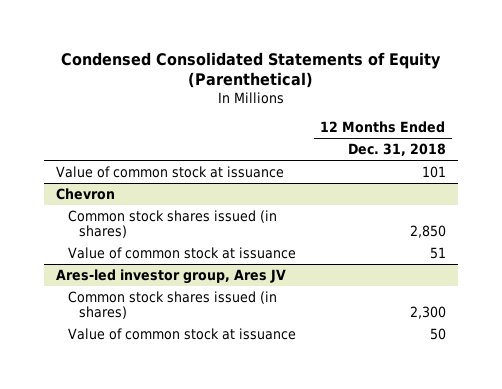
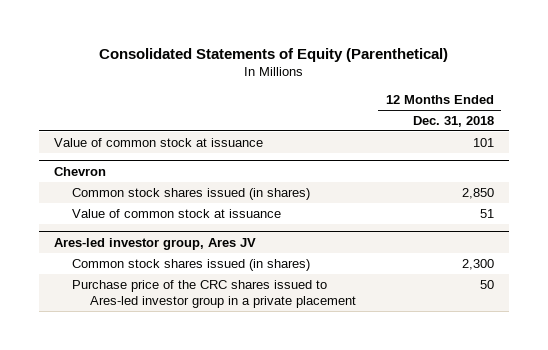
[61,51,442,89] Condensed Consolidated Statements of Equity (Parenthetical) -> [98,48,448,63] Consolidated Statements of Equity (Parenthetical)
[67,327,296,340] Value of common stock at issuance -> none
none -> [71,279,356,308] Purchase price of the CRC shares issued to Ares-led investor group in a private placement

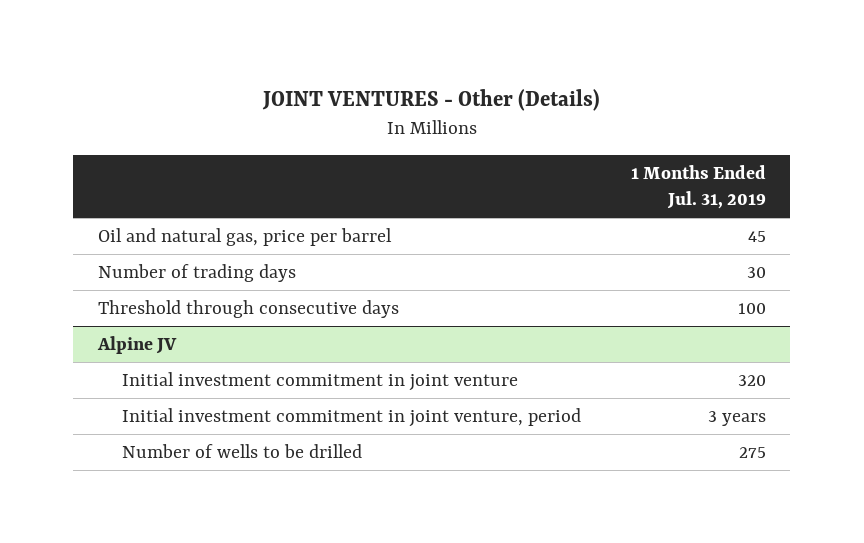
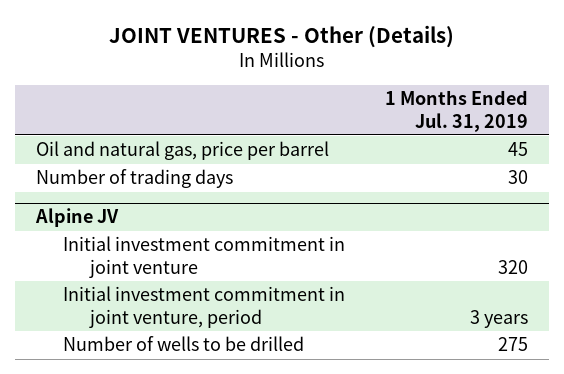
[97,299,399,318] Threshold through consecutive days -> none

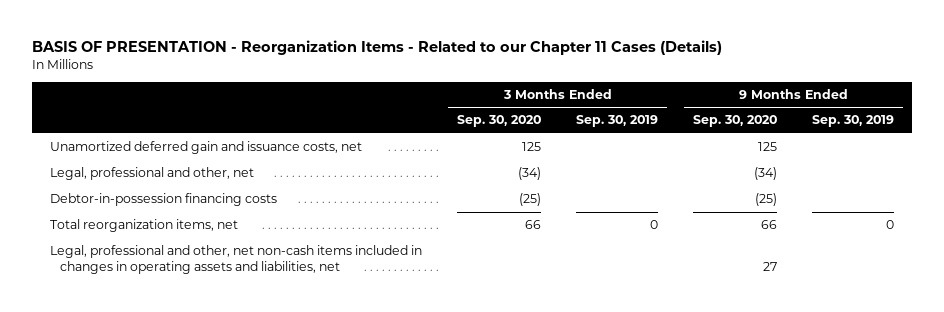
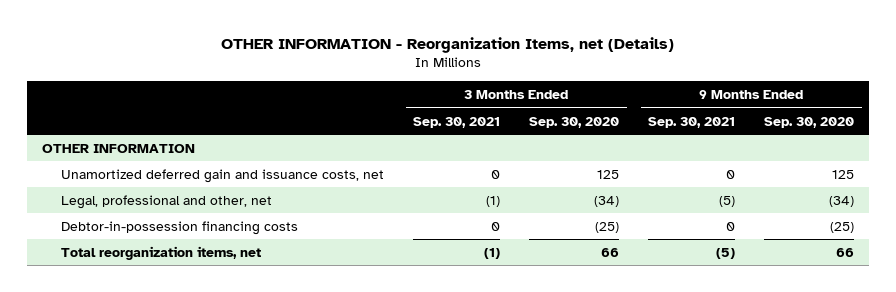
[32,39,723,55] BASIS OF PRESENTATION - Reorganization Items - Related to our Chapter 11 Cases (Details) -> [221,36,675,53] OTHER INFORMATION - Reorganization Items, net (Details)
[576,115,659,128] Sep. 30, 2019 -> none
[812,115,895,128] Sep. 30, 2019 -> none
none -> [413,116,501,128] Sep. 30, 2021
none -> [648,116,736,128] Sep. 30, 2021
none -> [41,143,195,153] OTHER INFORMATION
[49,245,422,275] Legal, professional and other, net non-cash items included in changes in operating assets and liabilities, net -> none

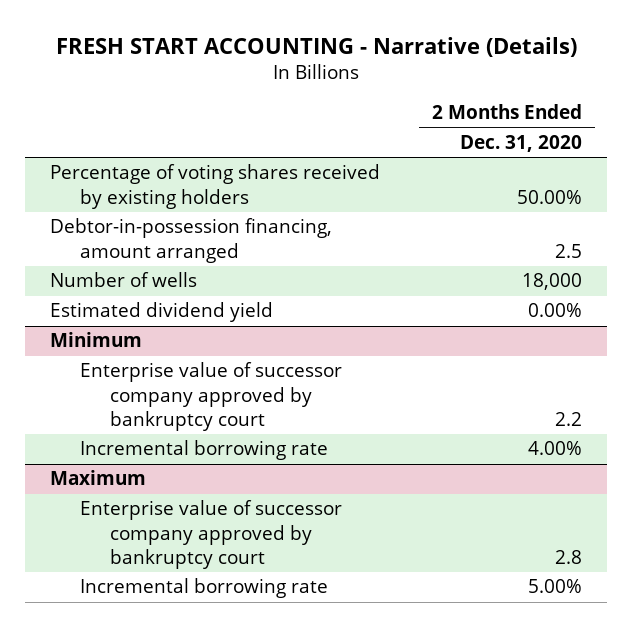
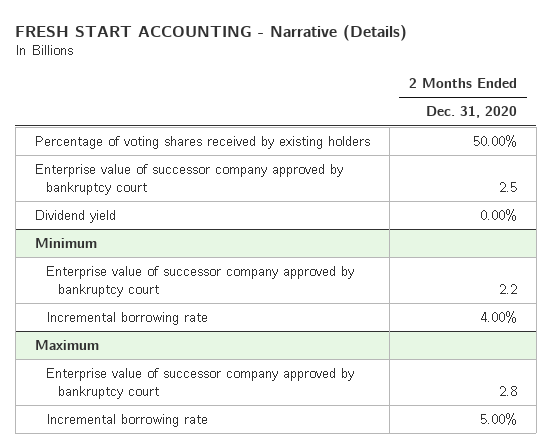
[50,218,333,263] Debtor-in-possession financing, amount arranged -> none
[50,272,198,288] Number of wells -> none
none -> [34,163,343,195] Enterprise value of successor company approved by bankruptcy court
[50,302,274,323] Estimated dividend yield -> [34,209,116,223] Dividend yield

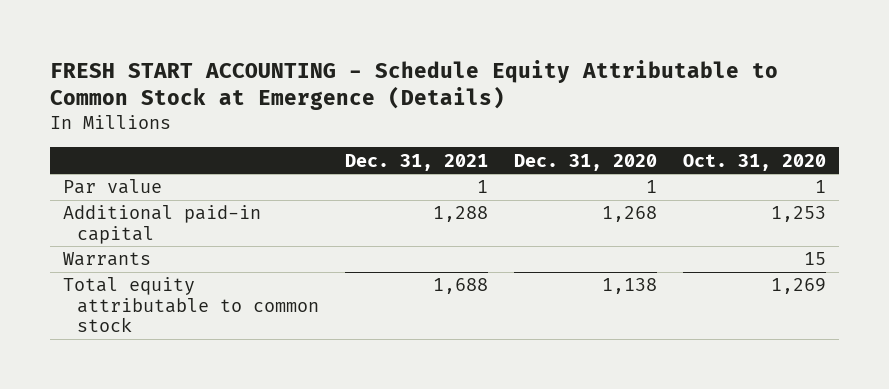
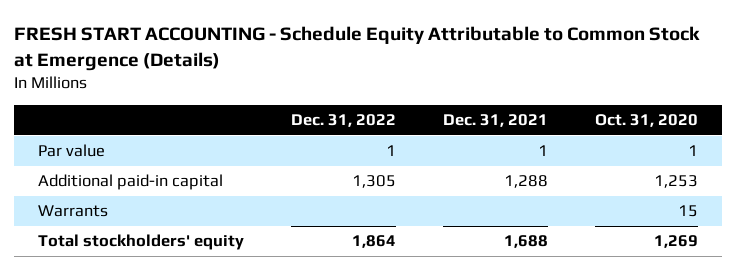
[514,153,658,171] Dec. 31, 2020 -> none
none -> [290,114,396,128] Dec. 31, 2022
[62,277,320,333] Total equity attributable to common stock -> [37,234,244,251] Total stockholders' equity

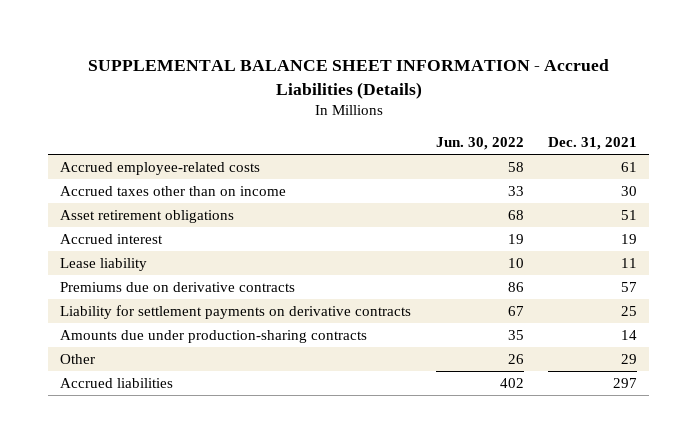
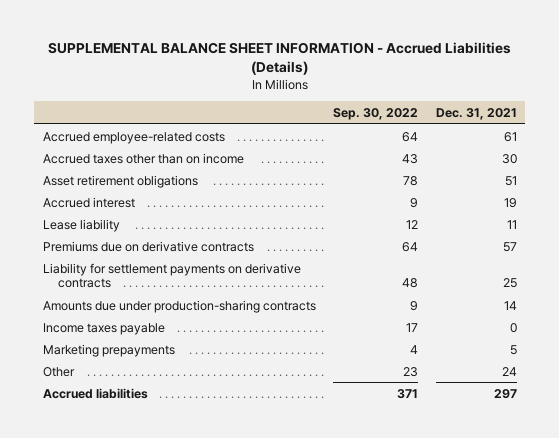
[435,137,524,151] Jun. 30, 2022 -> none
none -> [333,107,419,120] Sep. 30, 2022
none -> [42,322,165,335] Income taxes payable
none -> [42,343,175,357] Marketing prepayments
[621,354,638,365] 29 -> [501,366,517,376] 24

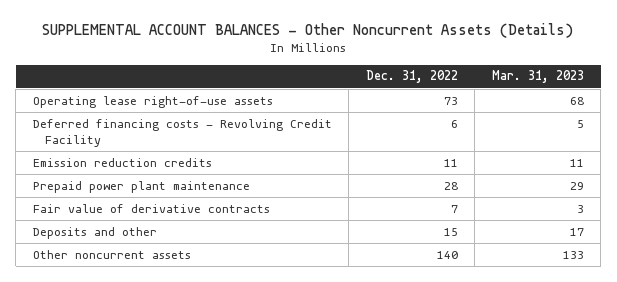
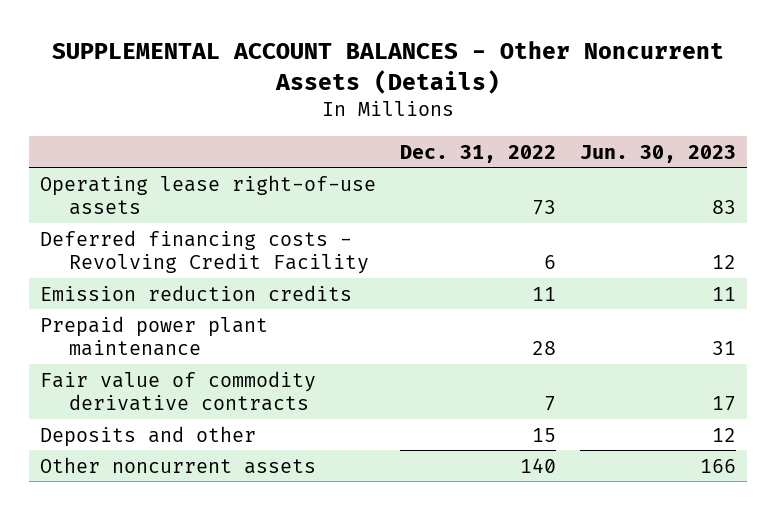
[491,70,584,84] Mar. 31, 2023 -> none
none -> [579,144,736,163] Jun. 30, 2023
[32,203,270,213] Fair value of derivative contracts -> [40,370,317,411] Fair value of commodity derivative contracts

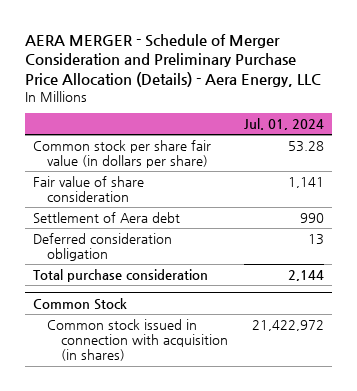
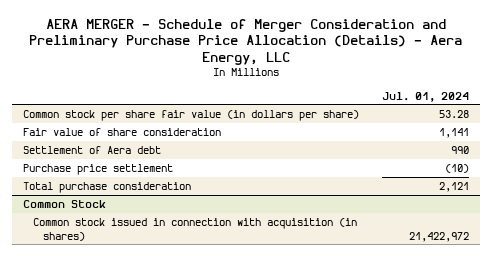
[33,232,173,262] Deferred consideration obligation -> none
none -> [23,163,174,175] Purchase price settlement
[288,269,325,281] 2,144 -> [439,181,470,192] 2,121

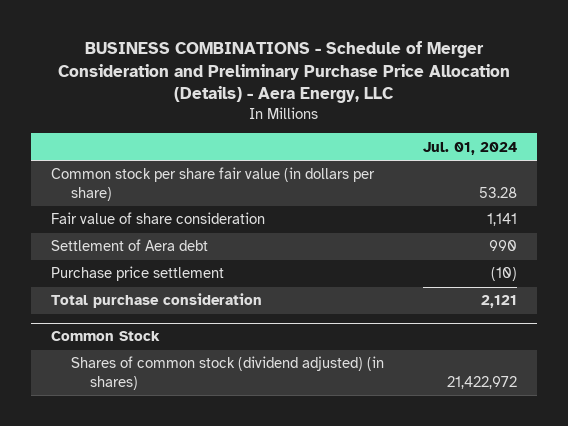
[29,18,463,65] AERA MERGER - Schedule of Merger Consideration and Preliminary Purchase Price Allocation (Details) - Aera Energy, LLC -> [58,41,511,104] BUSINESS COMBINATIONS - Schedule of Merger Consideration and Preliminary Purchase Price Allocation (Details) - Aera Energy, LLC
[33,217,358,241] Common stock issued in connection with acquisition (in shares) -> [70,356,384,390] Shares of common stock (dividend adjusted) (in shares)

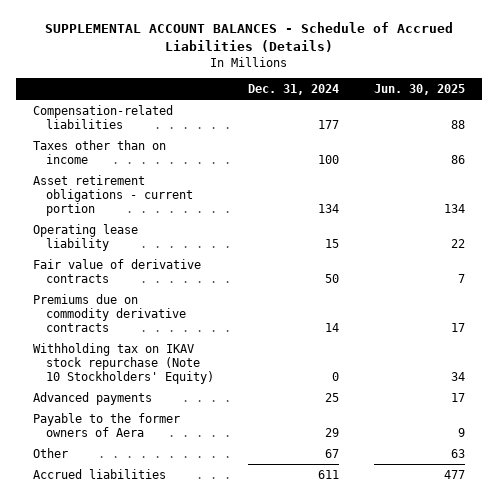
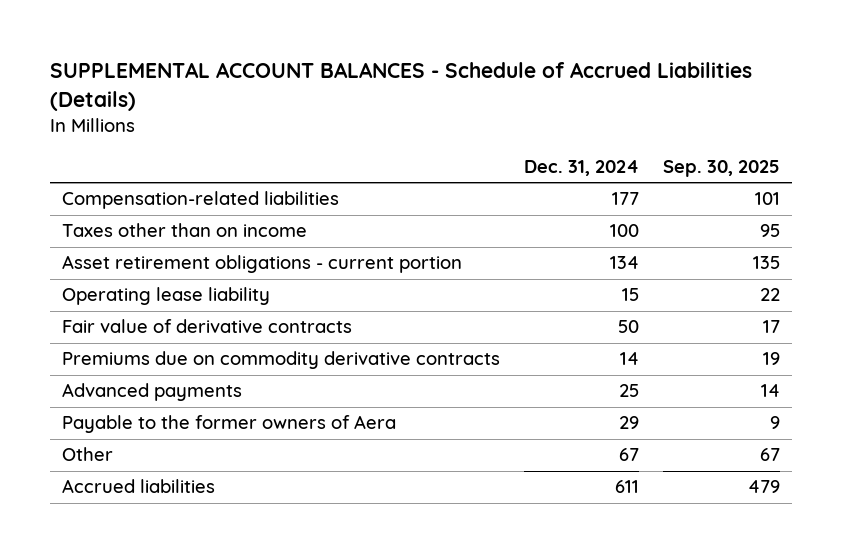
[373,83,465,95] Jun. 30, 2025 -> none
none -> [663,160,781,178] Sep. 30, 2025
[32,342,215,384] Withholding tax on IKAV stock repurchase (Note 10 Stockholders' Equity) -> none

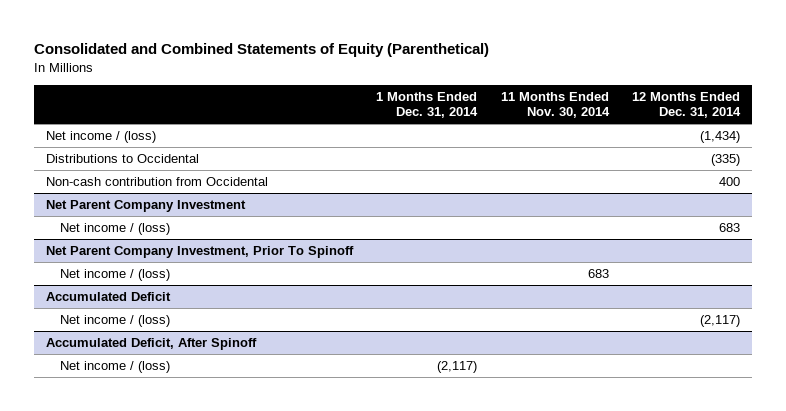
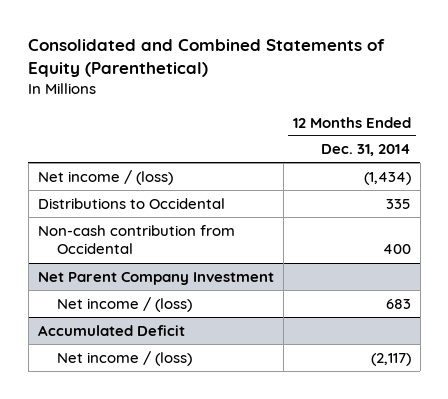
[376,92,479,119] 1 Months Ended Dec. 31, 2014 -> none
[500,92,610,119] 11 Months Ended Nov. 30, 2014 -> none
[711,154,741,167] (335) -> [385,198,411,209] 335
[45,246,354,259] Net Parent Company Investment, Prior To Spinoff -> none
[59,269,170,282] Net income / (loss) -> none
[45,338,257,351] Accumulated Deficit, After Spinoff -> none
[59,361,170,374] Net income / (loss) -> none

